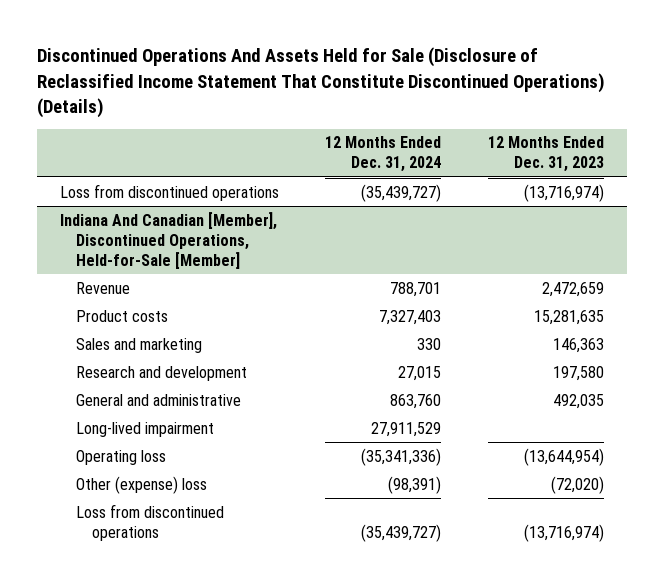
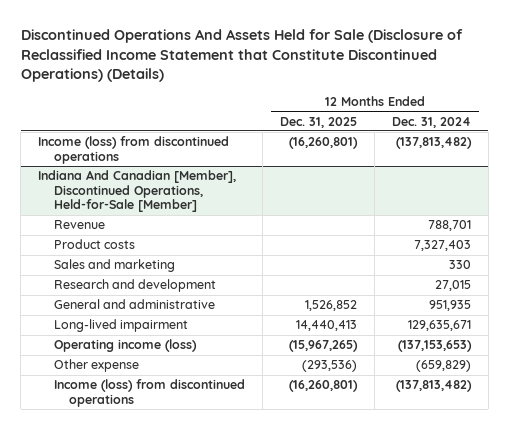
[37,47,606,118] Discontinued Operations And Assets Held for Sale (Disclosure of Reclassified Income Statement That Constitute Discontinued Operations) (Details) -> [20,29,463,82] Discontinued Operations And Assets Held for Sale (Disclosure of Reclassified Income Statement that Constitute Discontinued Operations) (Details)
[487,136,604,173] 12 Months Ended Dec. 31, 2023 -> none
none -> [279,116,357,128] Dec. 31, 2025
[60,183,280,201] Loss from discontinued operations -> [38,136,230,164] Income (loss) from discontinued operations
[361,183,442,202] (35,439,727) -> [395,137,472,150] (137,813,482)
[390,393,442,409] 863,760 -> [428,300,471,312] 951,935
[371,421,442,437] 27,911,529 -> [407,320,471,332] 129,635,671
[76,449,167,465] Operating loss -> [53,339,197,353] Operating income (loss)
[361,447,442,466] (35,341,336) -> [397,340,472,353] (137,153,653)
[76,475,208,494] Other (expense) loss -> [53,359,139,373] Other expense
[388,475,442,494] (98,391) -> [415,360,471,373] (659,829)
[76,503,225,541] Loss from discontinued operations -> [53,379,245,407] Income (loss) from discontinued operations
[361,523,442,542] (35,439,727) -> [395,380,472,393] (137,813,482)

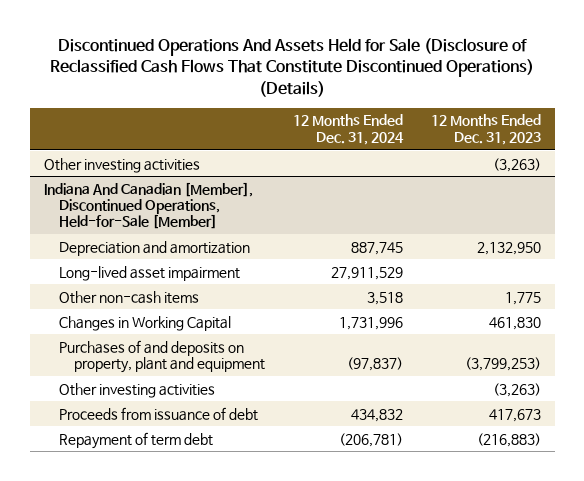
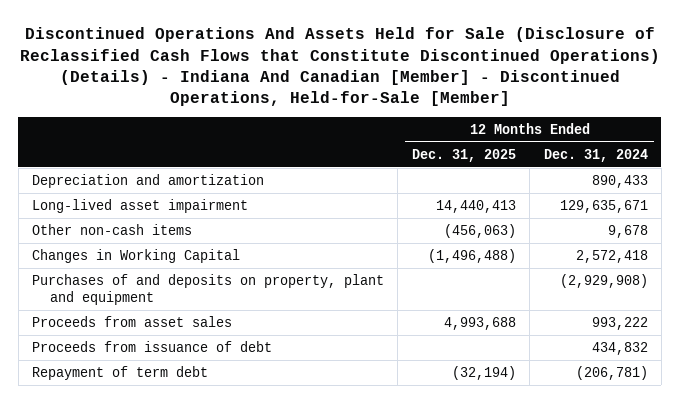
[50,38,535,97] Discontinued Operations And Assets Held for Sale (Disclosure of Reclassified Cash Flows That Constitute Discontinued Operations) (Details) -> [19,27,660,107] Discontinued Operations And Assets Held for Sale (Disclosure of Reclassified Cash Flows that Constitute Discontinued Operations) (Details) - Indiana And Canadian [Member] - Discontinued Operations, Held-for-Sale [Member]
[430,114,541,145] 12 Months Ended Dec. 31, 2023 -> none
none -> [411,148,516,162] Dec. 31, 2025
[43,157,200,173] Other investing activities -> none
[43,181,253,230] Indiana And Canadian [Member], Discontinued Operations, Held-for-Sale [Member] -> none
[58,382,215,398] Other investing activities -> none
[350,241,403,255] 887,745 -> [591,174,648,188] 890,433
[330,266,403,280] 27,911,529 -> [559,199,648,213] 129,635,671
[366,291,403,305] 3,518 -> [607,224,648,238] 9,678
[338,316,403,330] 1,731,996 -> [575,249,648,263] 2,572,418
[346,357,403,372] (97,837) -> [559,273,648,288] (2,929,908)
none -> [32,315,233,327] Proceeds from asset sales

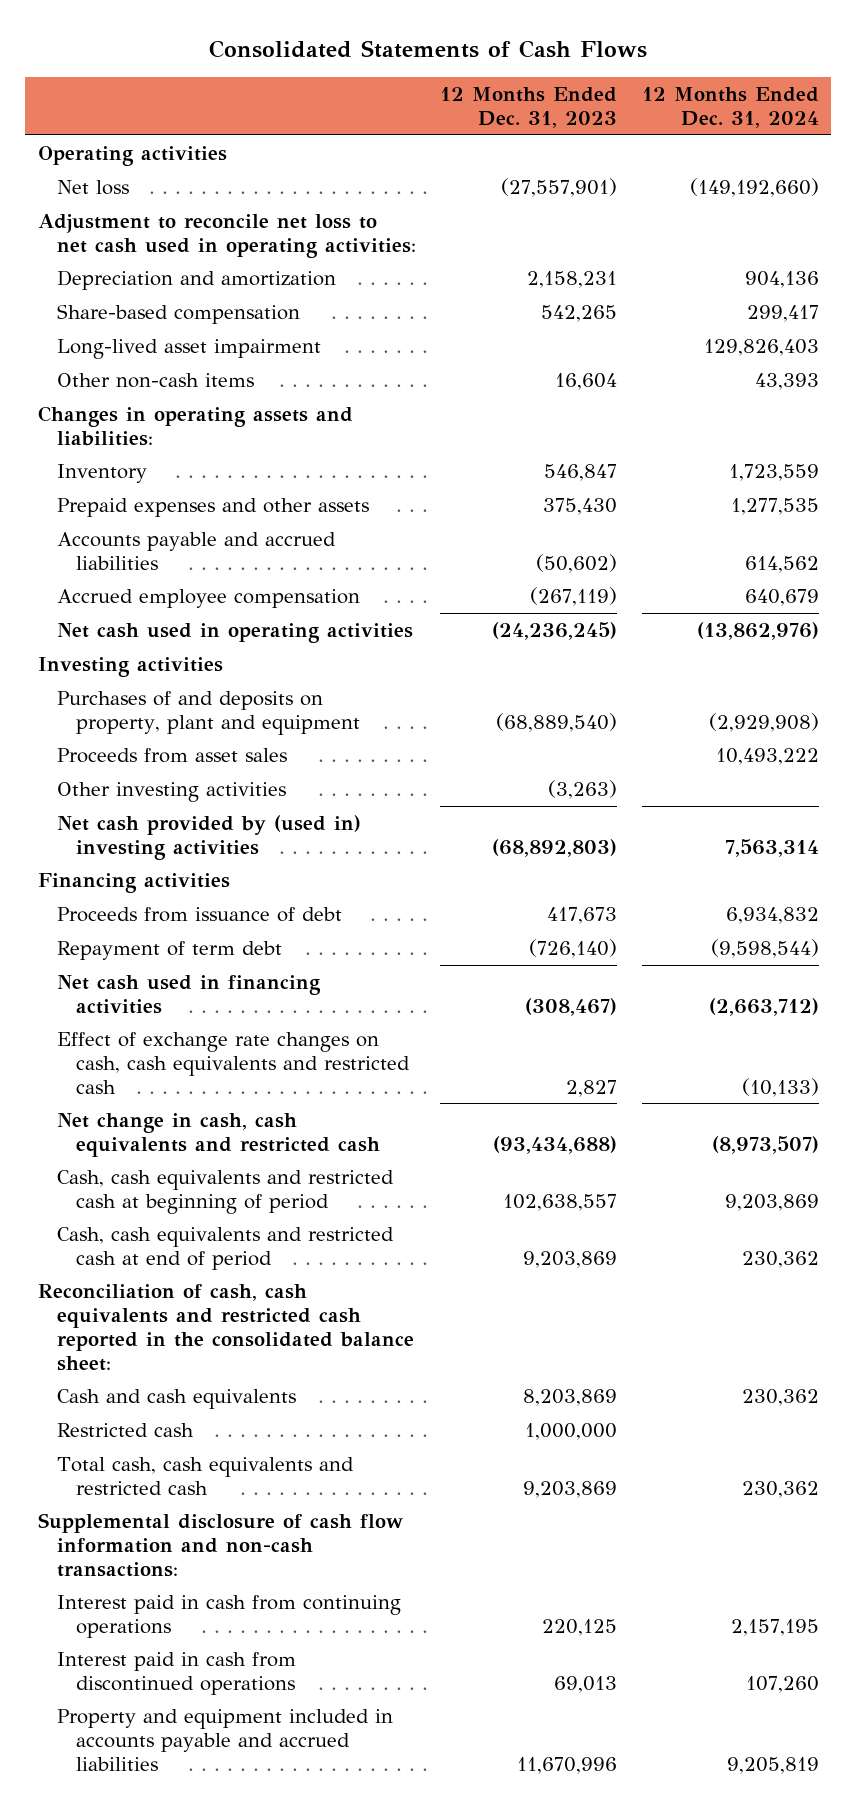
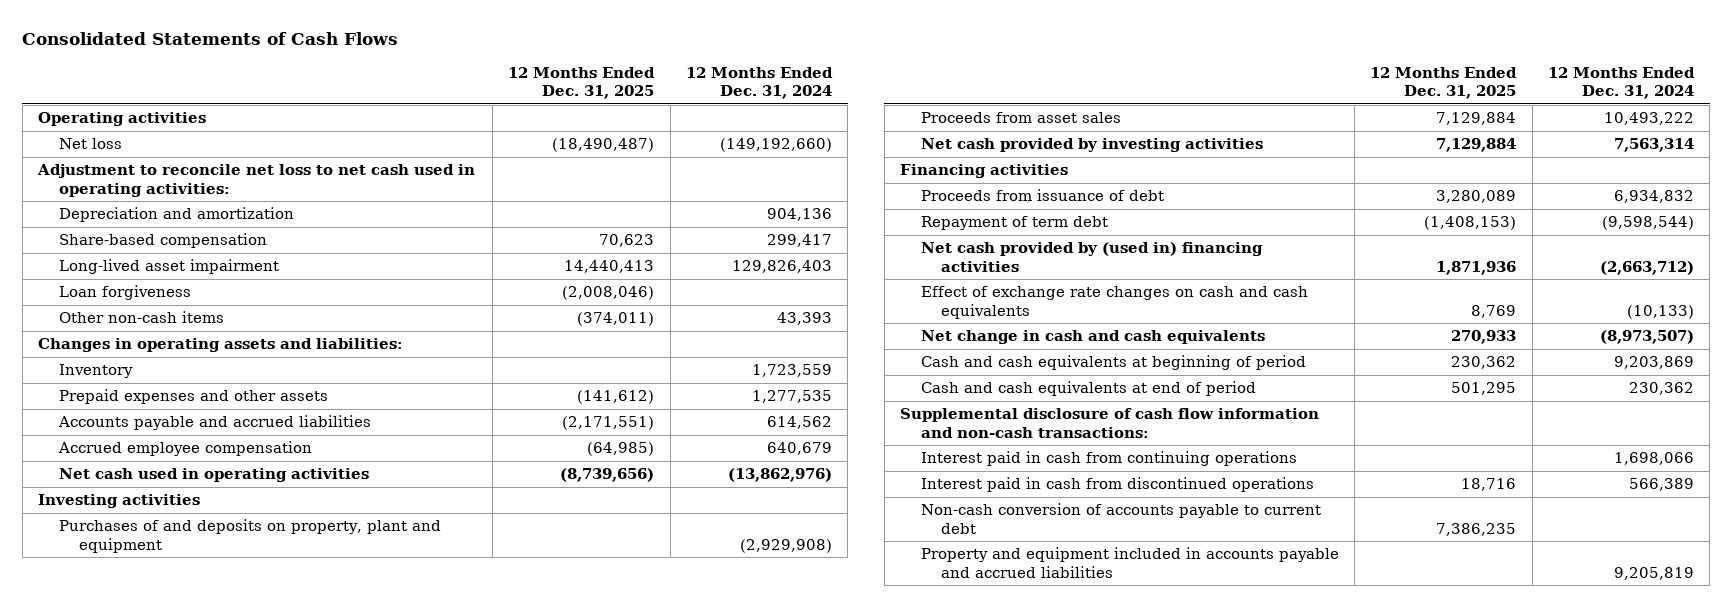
[440,86,618,128] 12 Months Ended Dec. 31, 2023 -> none
none -> [508,66,656,100] 12 Months Ended Dec. 31, 2025
none -> [58,285,191,301] Loan forgiveness
[56,781,286,802] Other investing activities -> none
[56,814,361,860] Net cash provided by (used in) investing activities -> [920,138,1263,153] Net cash provided by investing activities
[37,1283,414,1371] Reconciliation of cash, cash equivalents and restricted cash reported in the consolidated balance sheet: -> none
[56,1388,296,1409] Cash and cash equivalents -> none
[56,1422,194,1437] Restricted cash -> none
[56,1456,354,1495] Total cash, cash equivalents and restricted cash -> none
[56,974,321,1014] Net cash used in financing activities -> [920,242,1263,272] Net cash provided by (used in) financing activities
[56,1031,411,1094] Effect of exchange rate changes on cash, cash equivalents and restricted cash -> [920,286,1308,319] Effect of exchange rate changes on cash and cash equivalents
[56,1112,381,1157] Net change in cash, cash equivalents and restricted cash -> [920,330,1265,345] Net change in cash and cash equivalents
[56,1169,394,1214] Cash, cash equivalents and restricted cash at beginning of period -> [920,355,1306,371] Cash and cash equivalents at beginning of period
[56,1226,394,1270] Cash, cash equivalents and restricted cash at end of period -> [920,381,1256,397] Cash and cash equivalents at end of period
[730,1618,819,1636] 2,157,195 -> [1614,452,1695,466] 1,698,066
[745,1675,819,1693] 107,260 -> [1629,478,1695,492] 566,389
none -> [920,503,1321,534] Non-cash conversion of accounts payable to current debt

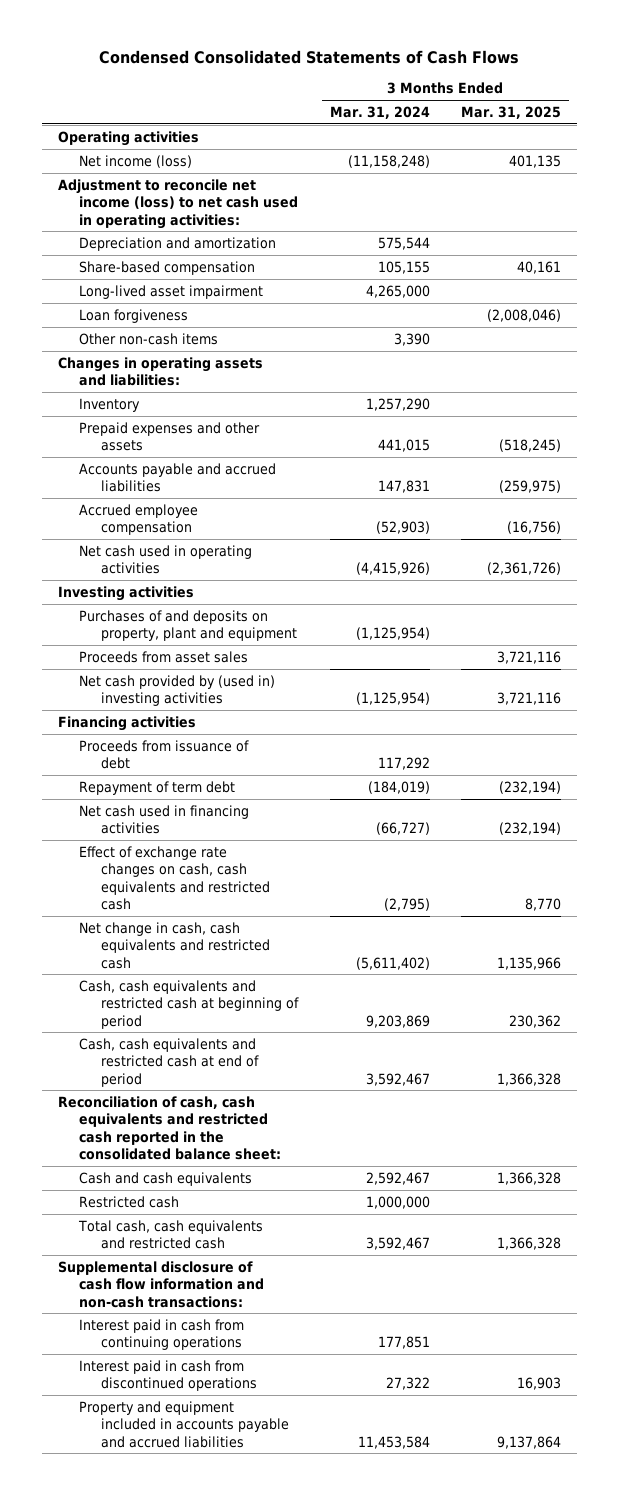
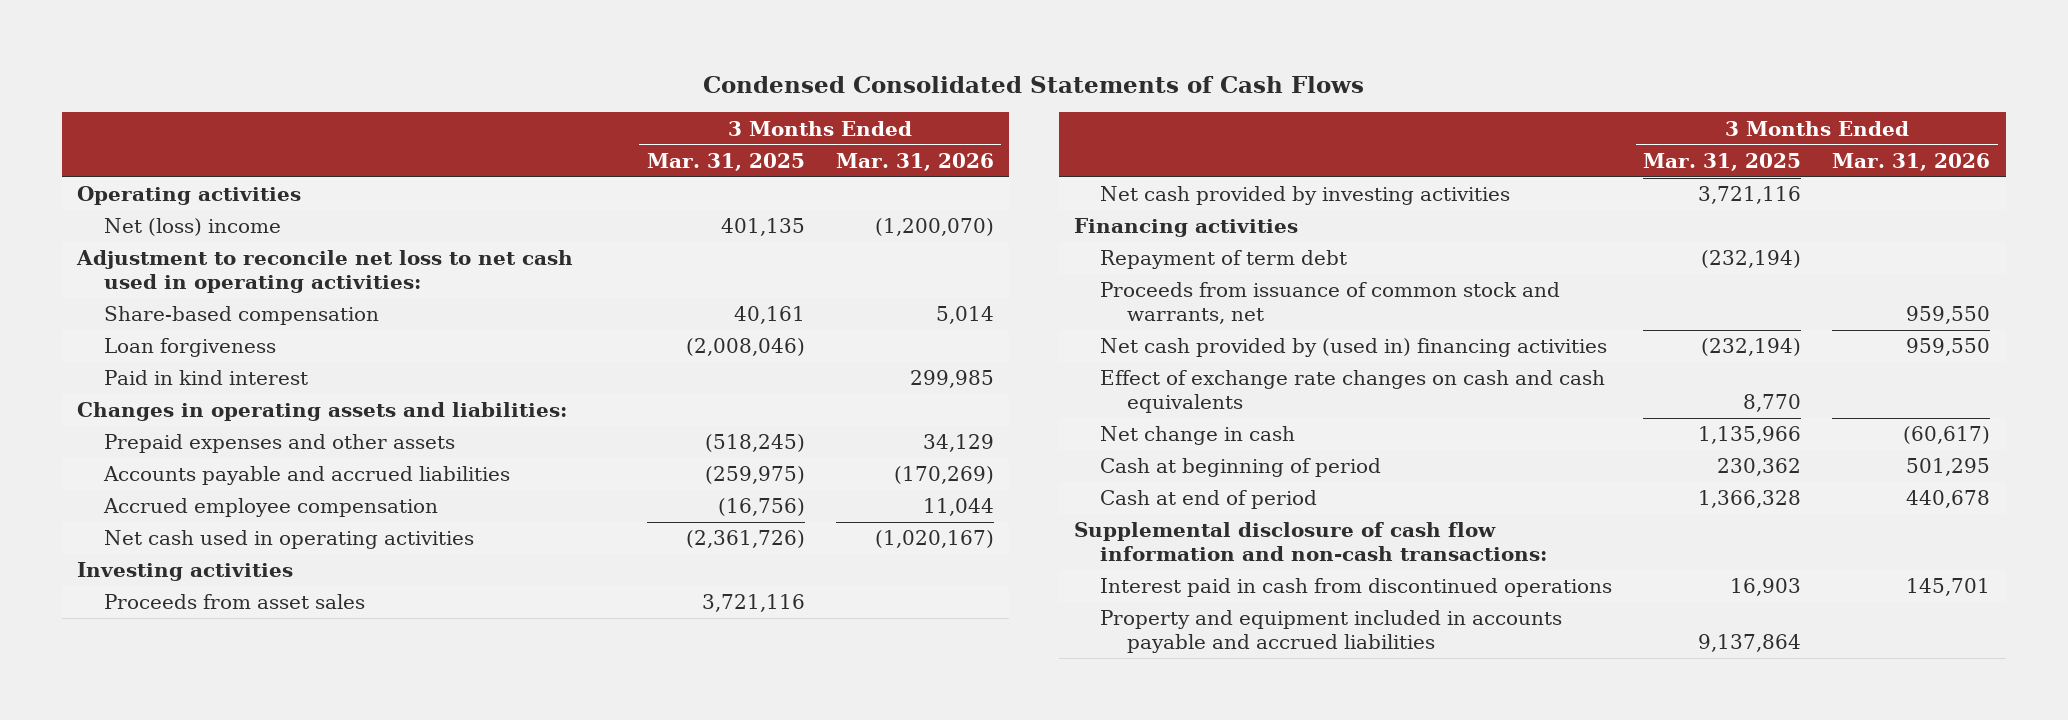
[329,105,430,119] Mar. 31, 2024 -> none
none -> [835,153,994,172] Mar. 31, 2026
[79,236,277,251] Depreciation and amortization -> none
[79,154,193,168] Net income (loss) -> [103,218,281,237] Net (loss) income
[57,178,299,229] Adjustment to reconcile net income (loss) to net cash used in operating activities: -> [76,250,574,294] Adjustment to reconcile net loss to net cash used in operating activities:
[79,284,264,299] Long-lived asset impairment -> none
[79,332,219,345] Other non-cash items -> none
none -> [103,370,308,386] Paid in kind interest
[79,397,141,412] Inventory -> none
[79,609,297,642] Purchases of and deposits on property, plant and equipment -> none
[79,674,276,707] Net cash provided by (used in) investing activities -> [1100,186,1511,206] Net cash provided by investing activities
[79,739,250,770] Proceeds from issuance of debt -> none
[57,1095,282,1161] Reconciliation of cash, cash equivalents and restricted cash reported in the consolidated balance sheet: -> none
[79,1171,253,1186] Cash and cash equivalents -> none
[79,1195,180,1208] Restricted cash -> none
[78,1219,264,1250] Total cash, cash equivalents and restricted cash -> none
none -> [1100,282,1561,325] Proceeds from issuance of common stock and warrants, net
[79,804,250,835] Net cash used in financing activities -> [1100,338,1608,358] Net cash provided by (used in) financing activities
[79,845,270,911] Effect of exchange rate changes on cash, cash equivalents and restricted cash -> [1100,370,1606,414] Effect of exchange rate changes on cash and cash equivalents
[79,921,270,969] Net change in cash, cash equivalents and restricted cash -> [1100,426,1296,446] Net change in cash
[79,979,299,1029] Cash, cash equivalents and restricted cash at beginning of period -> [1100,458,1382,478] Cash at beginning of period
[79,1037,259,1087] Cash, cash equivalents and restricted cash at end of period -> [1100,490,1318,510] Cash at end of period
[79,1318,245,1351] Interest paid in cash from continuing operations -> none

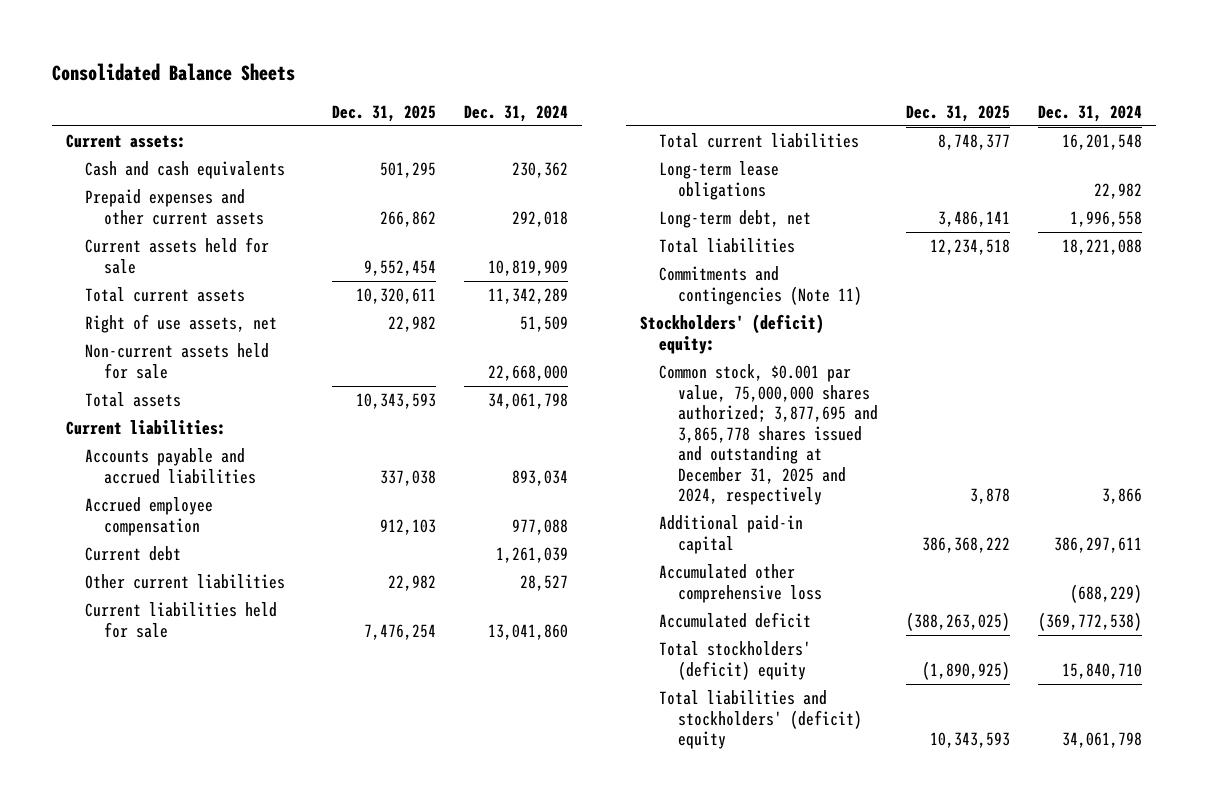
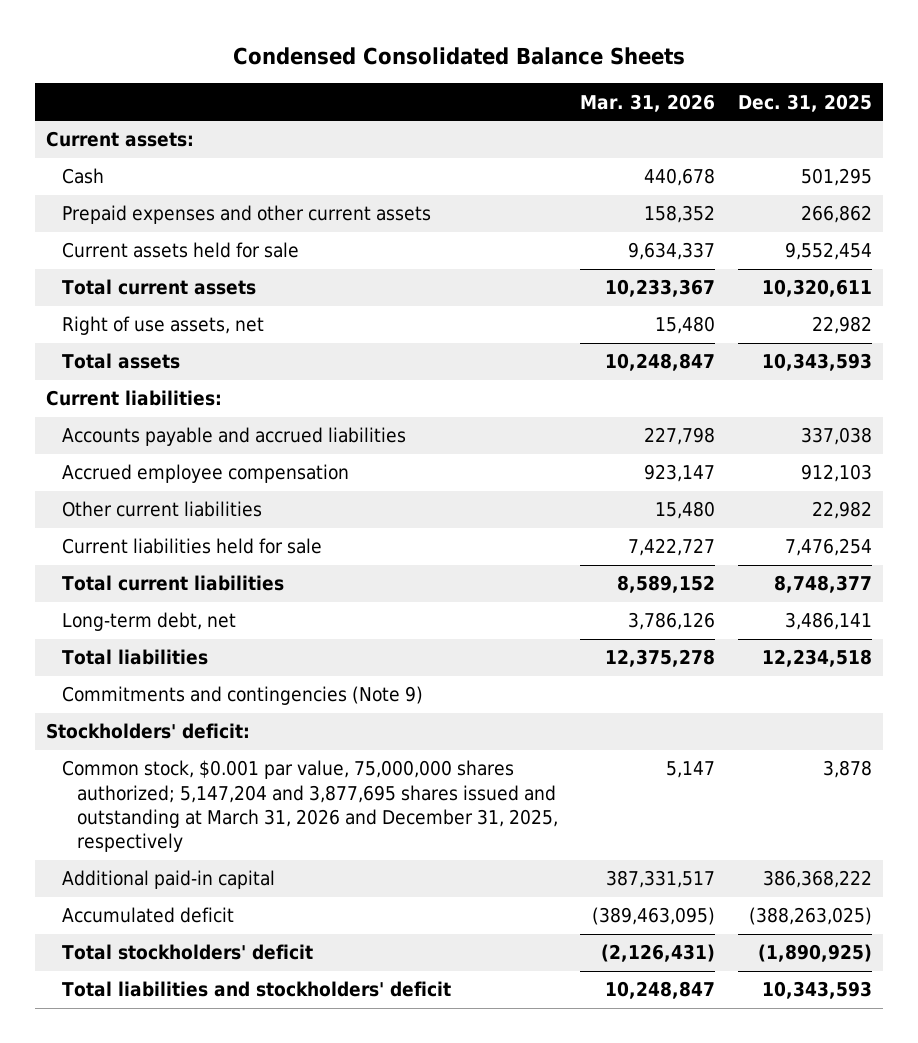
[52,62,296,81] Consolidated Balance Sheets -> [233,47,686,66] Condensed Consolidated Balance Sheets
[464,104,569,122] Dec. 31, 2024 -> none
none -> [580,93,716,112] Mar. 31, 2026
[85,161,286,180] Cash and cash equivalents -> [61,168,104,185] Cash
[85,343,270,379] Non-current assets held for sale -> none
[85,546,182,562] Current debt -> none
[659,161,780,200] Long-term lease obligations -> none
[659,266,862,305] Commitments and contingencies (Note 11) -> [61,686,423,706] Commitments and contingencies (Note 9)
[640,314,825,354] Stockholders' (deficit) equity: -> [46,723,251,740] Stockholders' deficit:
[659,364,878,506] Common stock, $0.001 par value, 75,000,000 shares authorized; 3,877,695 and 3,865,778 shares issued and outstanding at December 31, 2025 and 2024, respectively -> [61,760,559,853] Common stock, $0.001 par value, 75,000,000 shares authorized; 5,147,204 and 3,877,695 shares issued and outstanding at March 31, 2026 and December 31, 2025, respectively
[659,564,822,603] Accumulated other comprehensive loss -> none
[659,641,812,680] Total stockholders' (deficit) equity -> [61,944,313,961] Total stockholders' deficit
[659,690,862,750] Total liabilities and stockholders' (deficit) equity -> [61,981,451,998] Total liabilities and stockholders' deficit

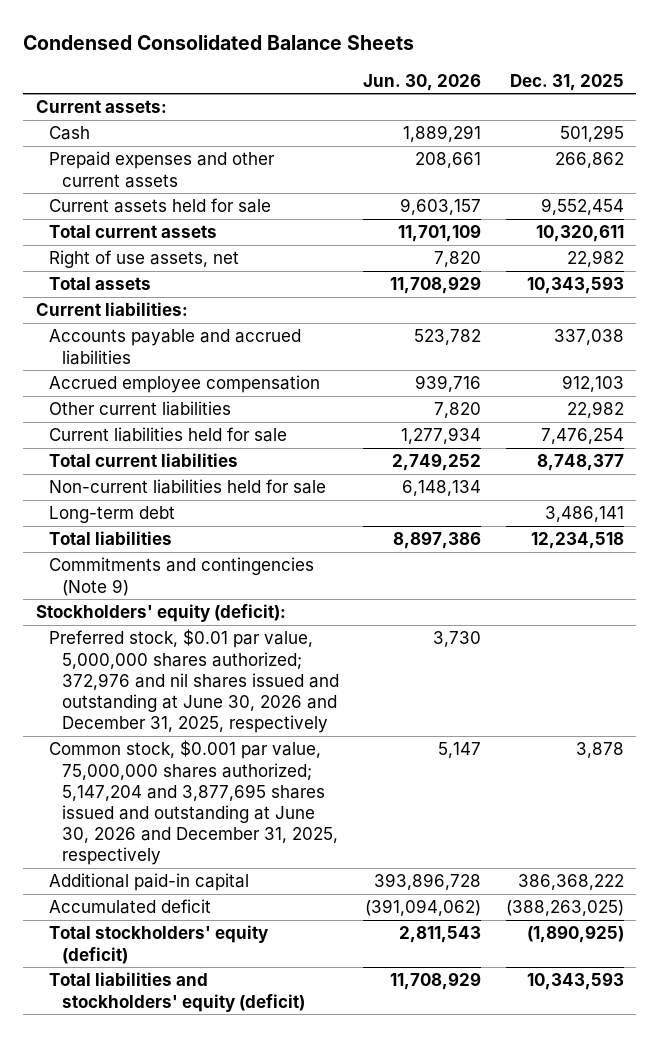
[580,93,716,112] Mar. 31, 2026 -> none
none -> [363,73,482,91] Jun. 30, 2026
none -> [48,479,326,495] Non-current liabilities held for sale
[61,612,236,632] Long-term debt, net -> [48,506,175,524] Long-term debt
[46,723,251,740] Stockholders' deficit: -> [35,604,286,623] Stockholders' equity (deficit):
none -> [48,629,339,734] Preferred stock, $0.01 par value, 5,000,000 shares authorized; 372,976 and nil shares issued and outstanding at June 30, 2026 and December 31, 2025, respectively
[61,760,559,853] Common stock, $0.001 par value, 75,000,000 shares authorized; 5,147,204 and 3,877,695 shares issued and outstanding at March 31, 2026 and December 31, 2025, respectively -> [48,740,338,866] Common stock, $0.001 par value, 75,000,000 shares authorized; 5,147,204 and 3,877,695 shares issued and outstanding at June 30, 2026 and December 31, 2025, respectively
[61,944,313,961] Total stockholders' deficit -> [48,925,268,964] Total stockholders' equity (deficit)
[61,981,451,998] Total liabilities and stockholders' deficit -> [48,972,305,1012] Total liabilities and stockholders' equity (deficit)

